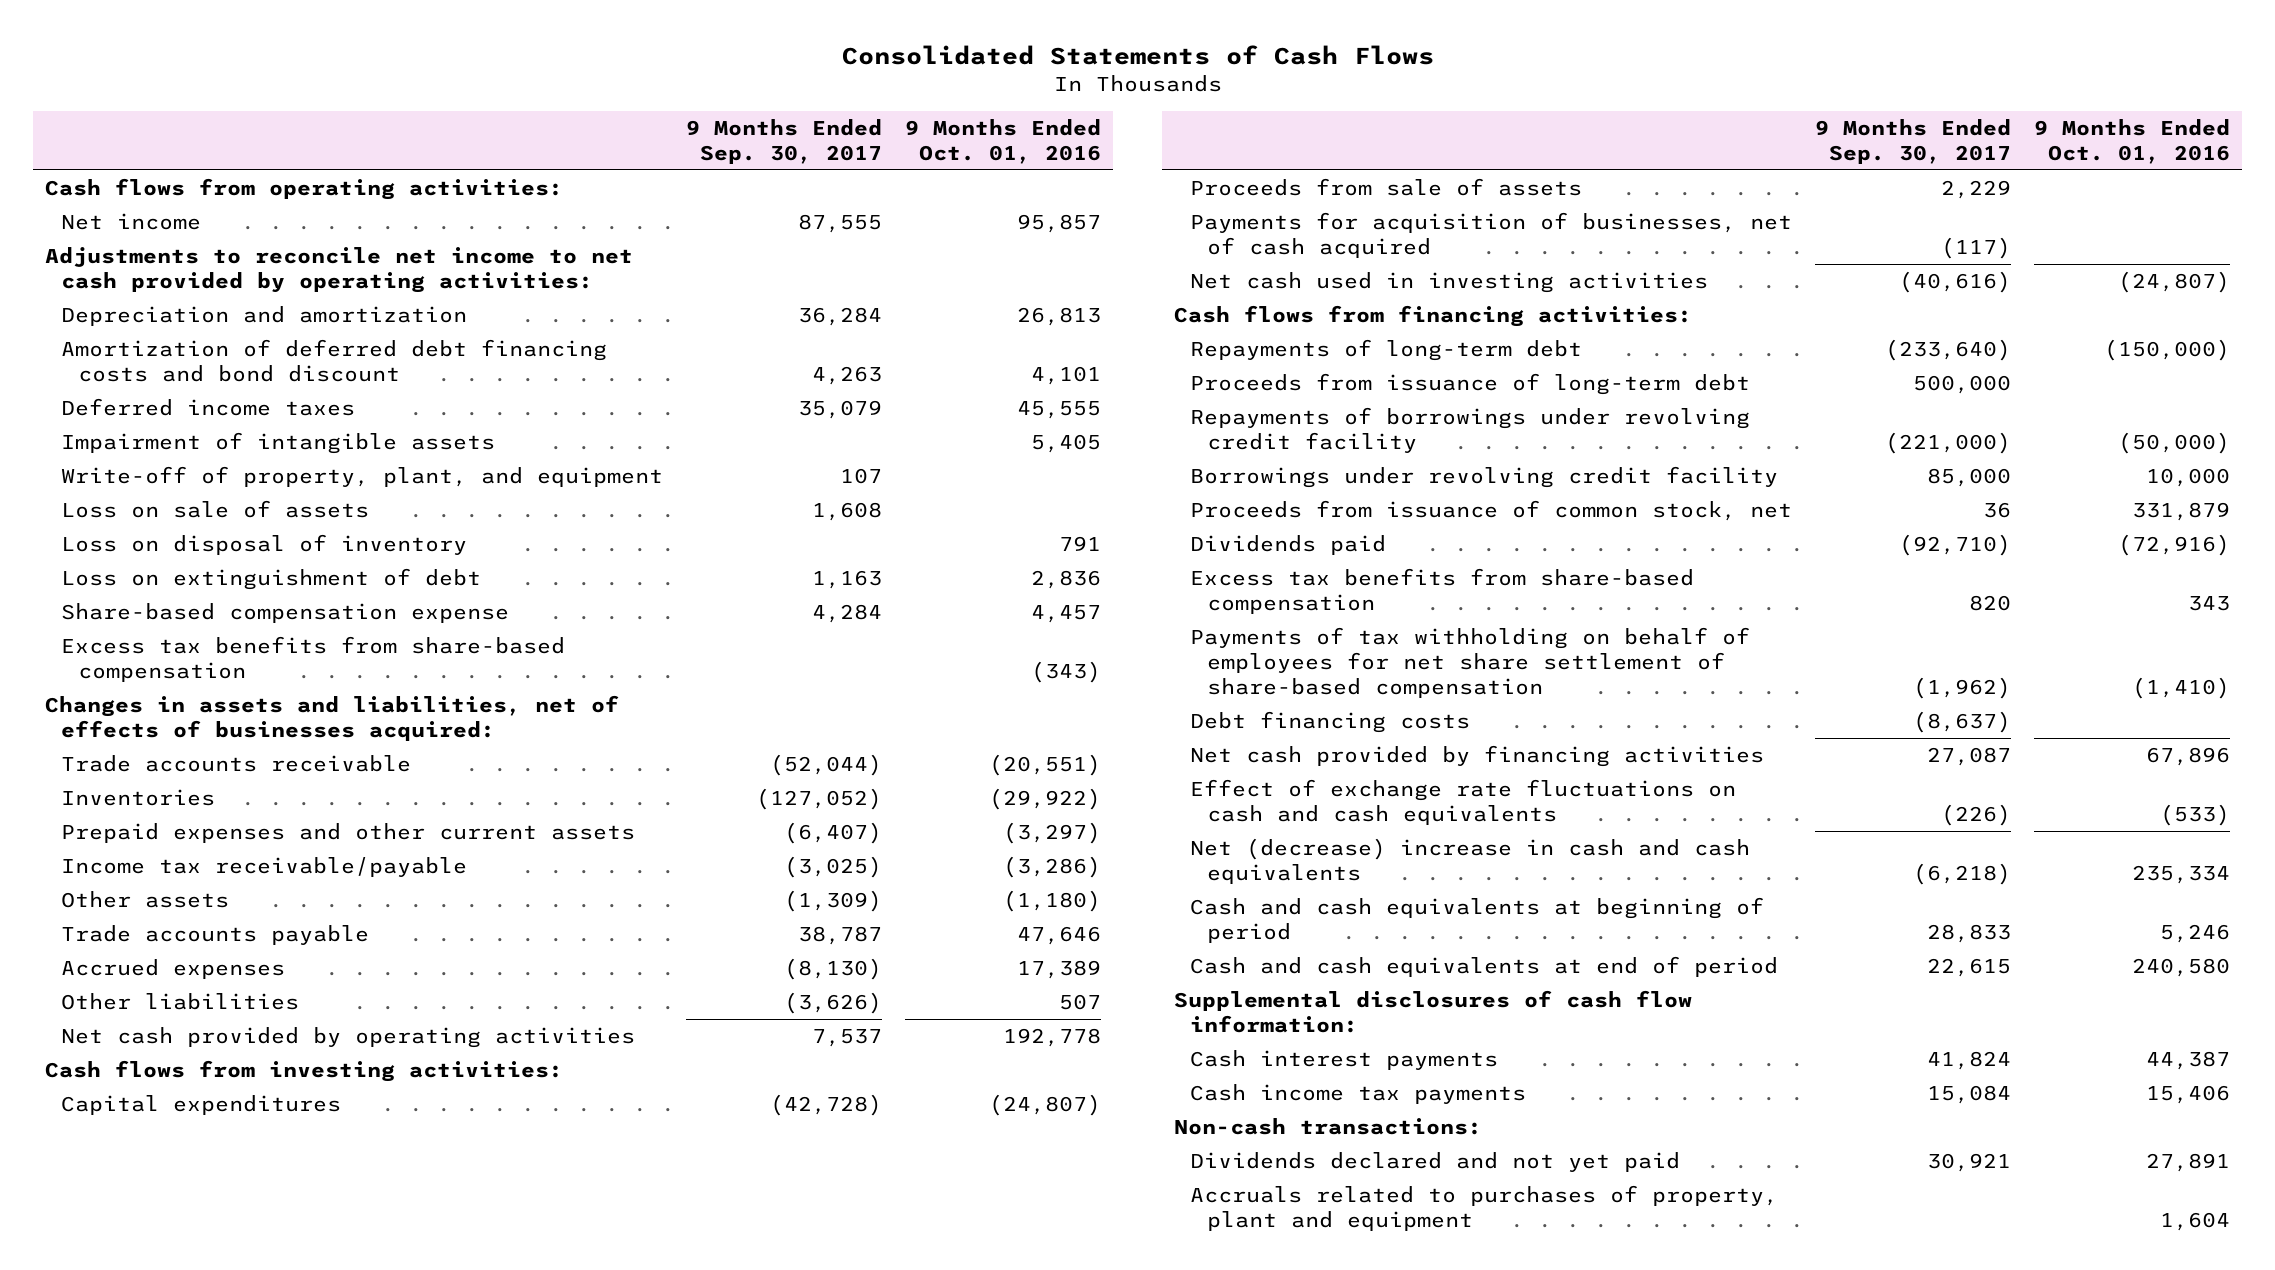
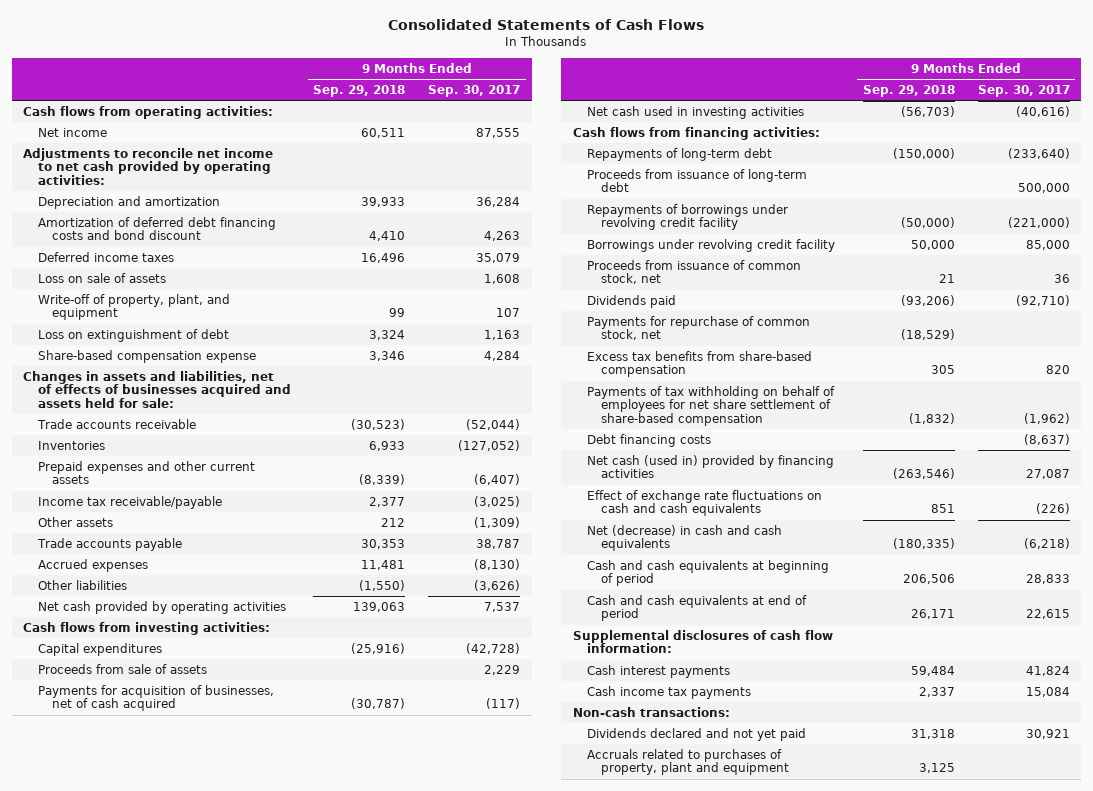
[905,118,1102,164] 9 Months Ended Oct. 01, 2016 -> none
none -> [313,85,406,98] Sep. 29, 2018
[61,432,496,455] Impairment of intangible assets -> none
[61,534,468,556] Loss on disposal of inventory -> none
[61,466,664,488] Write-off of property, plant, and equipment -> [37,293,230,321] Write-off of property, plant, and equipment
[61,636,566,682] Excess tax benefits from share-based compensation -> none
[44,695,619,741] Changes in assets and liabilities, net of effects of businesses acquired: -> [23,370,291,409] Changes in assets and liabilities, net of effects of businesses acquired and assets held for sale:
none -> [586,315,810,341] Payments for repurchase of common stock, net
[1190,745,1765,768] Net cash provided by financing activities -> [586,454,834,479] Net cash (used in) provided by financing activities
[1190,838,1751,884] Net (decrease) increase in cash and cash equivalents -> [586,524,782,552] Net (decrease) in cash and cash equivalents

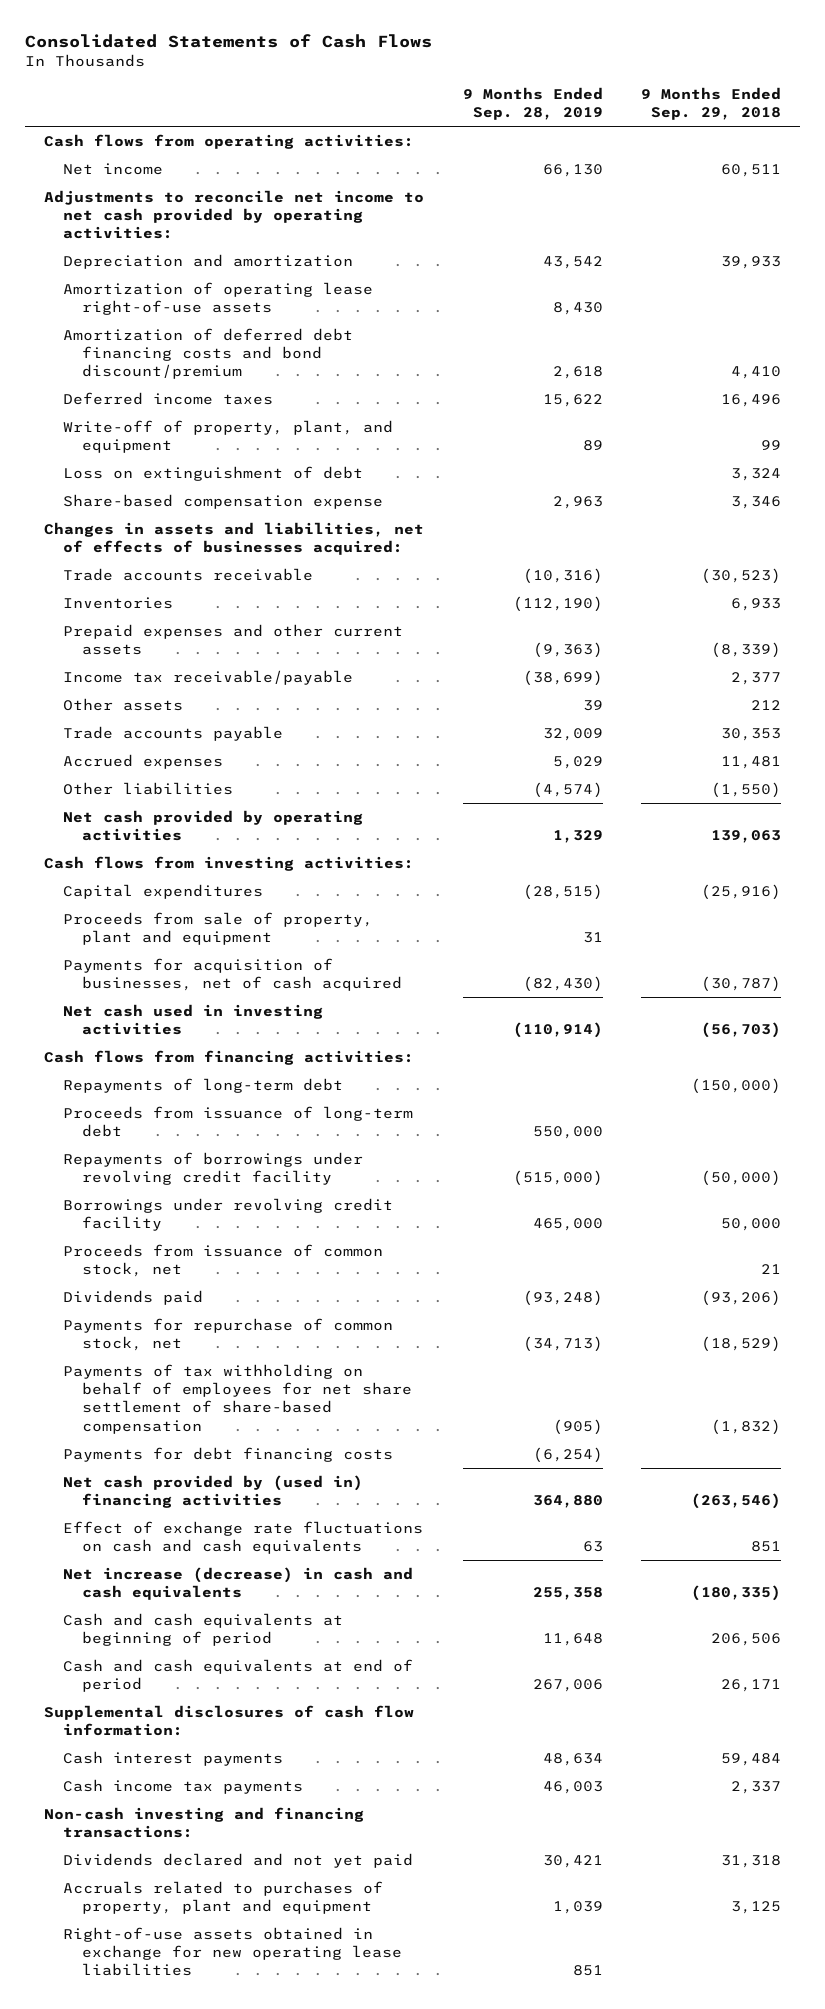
[428,85,521,98] Sep. 30, 2017 -> none
none -> [462,86,603,121] 9 Months Ended Sep. 28, 2019
none -> [63,281,374,316] Amortization of operating lease right-of-use assets
[37,216,276,241] Amortization of deferred debt financing costs and bond discount -> [63,327,354,380] Amortization of deferred debt financing costs and bond discount/premium
[37,272,166,283] Loss on sale of assets -> none
[23,370,291,409] Changes in assets and liabilities, net of effects of businesses acquired and assets held for sale: -> [44,521,425,556] Changes in assets and liabilities, net of effects of businesses acquired:
[37,663,207,674] Proceeds from sale of assets -> none
none -> [63,911,374,946] Proceeds from sale of property, plant and equipment
[586,350,812,378] Excess tax benefits from share-based compensation -> none
[586,433,711,447] Debt financing costs -> [63,1446,394,1462] Payments for debt financing costs
[586,454,834,479] Net cash (used in) provided by financing activities -> [63,1474,364,1509] Net cash provided by (used in) financing activities
[586,524,782,552] Net (decrease) in cash and cash equivalents -> [63,1566,414,1601] Net increase (decrease) in cash and cash equivalents
[572,706,730,717] Non-cash transactions: -> [44,1806,365,1839] Non-cash investing and financing transactions:
none -> [63,1926,403,1977] Right-of-use assets obtained in exchange for new operating lease liabilities

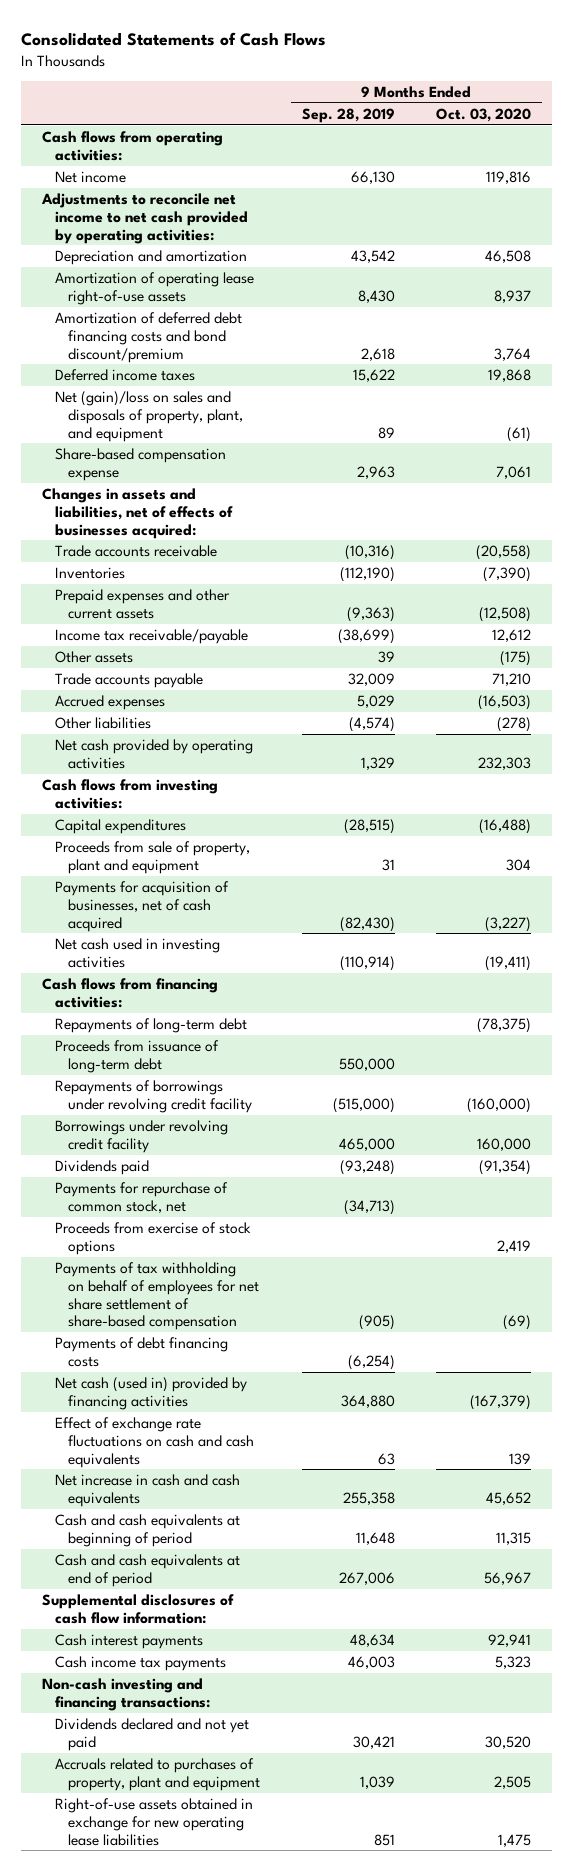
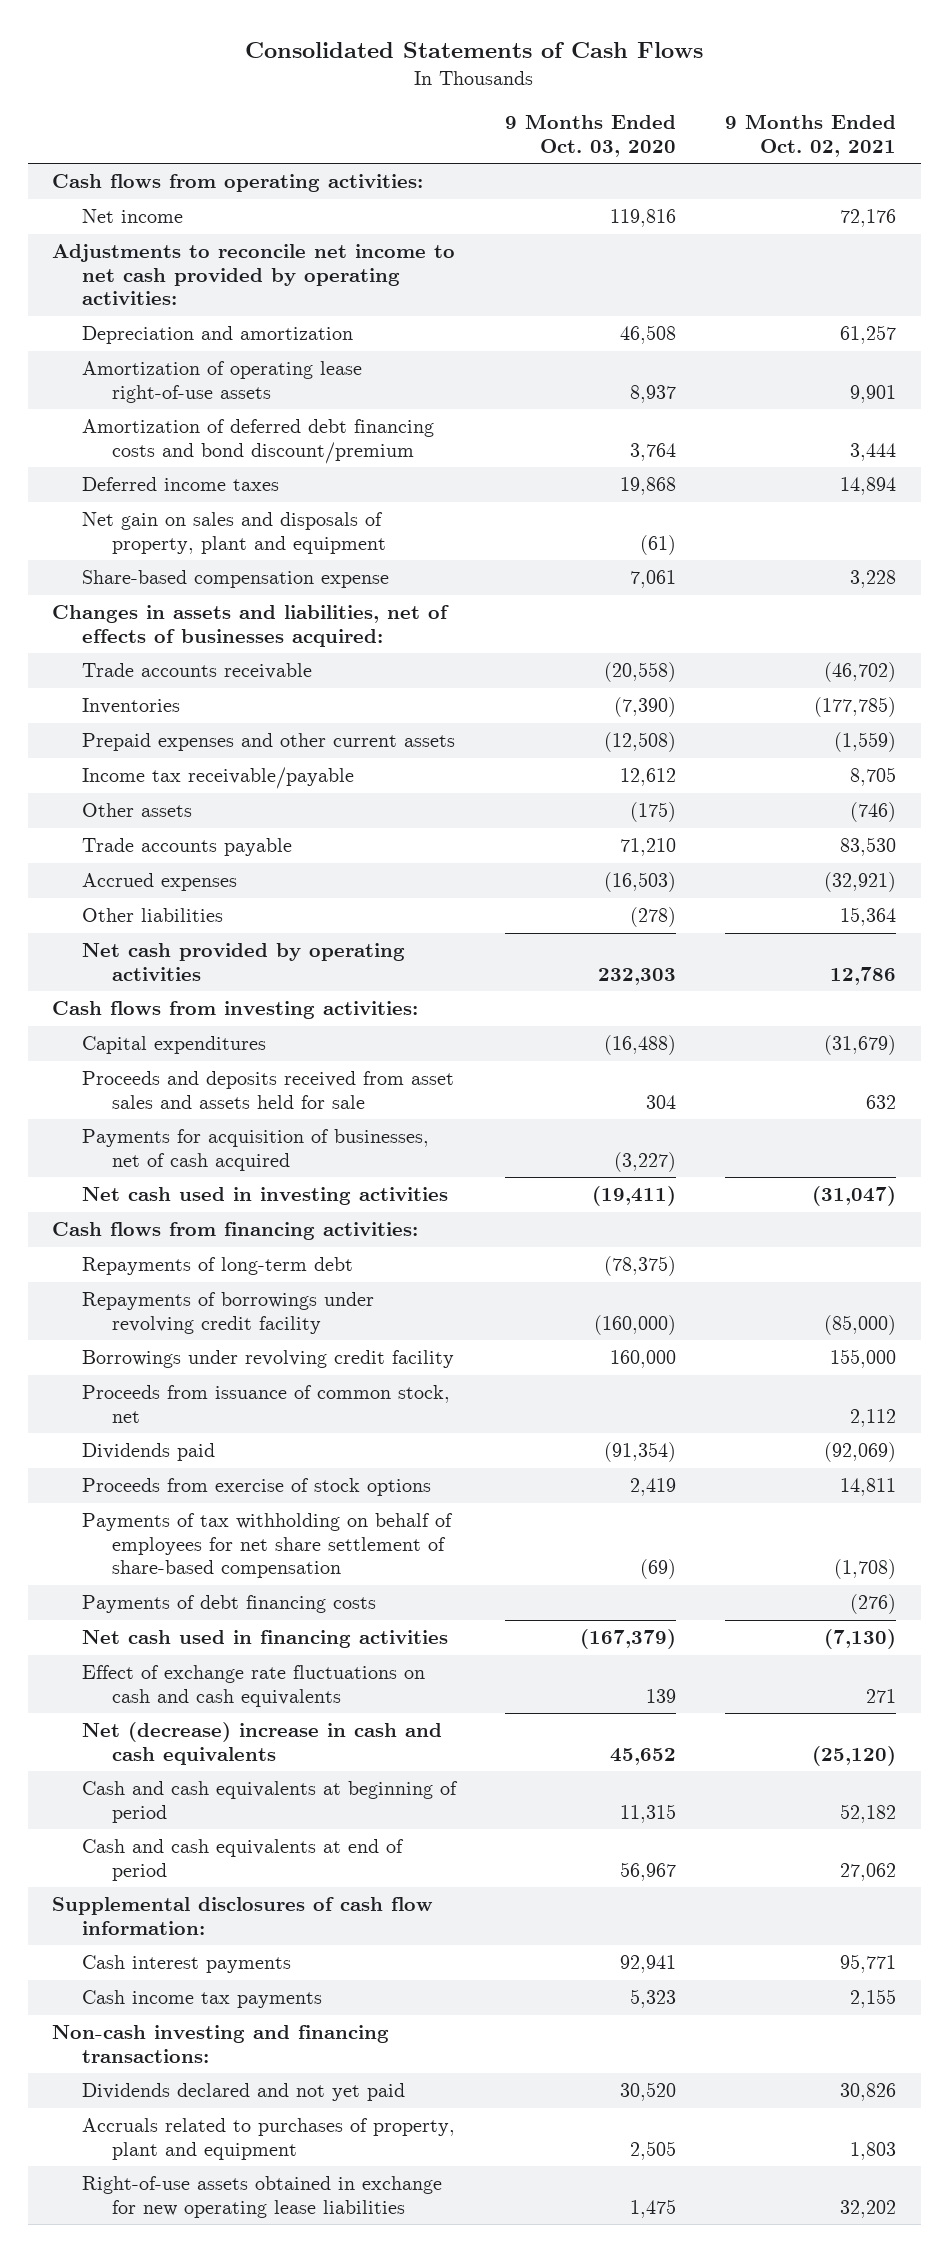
[301,107,395,123] Sep. 28, 2019 -> none
none -> [725,114,897,157] 9 Months Ended Oct. 02, 2021
[54,390,243,442] Net (gain)/loss on sales and disposals of property, plant, and equipment -> [81,512,386,554] Net gain on sales and disposals of property, plant and equipment
[54,840,250,874] Proceeds from sale of property, plant and equipment -> none
none -> [81,1071,454,1109] Proceeds and deposits received from asset sales and assets held for sale
[54,1039,219,1073] Proceeds from issuance of long-term debt -> none
none -> [81,1385,450,1423] Proceeds from issuance of common stock, net
[54,1181,228,1213] Payments for repurchase of common stock, net -> none
[54,1376,247,1410] Net cash (used in) provided by financing activities -> [81,1630,448,1649] Net cash used in financing activities
[54,1473,240,1507] Net increase in cash and cash equivalents -> [81,1722,442,1765] Net (decrease) increase in cash and cash equivalents

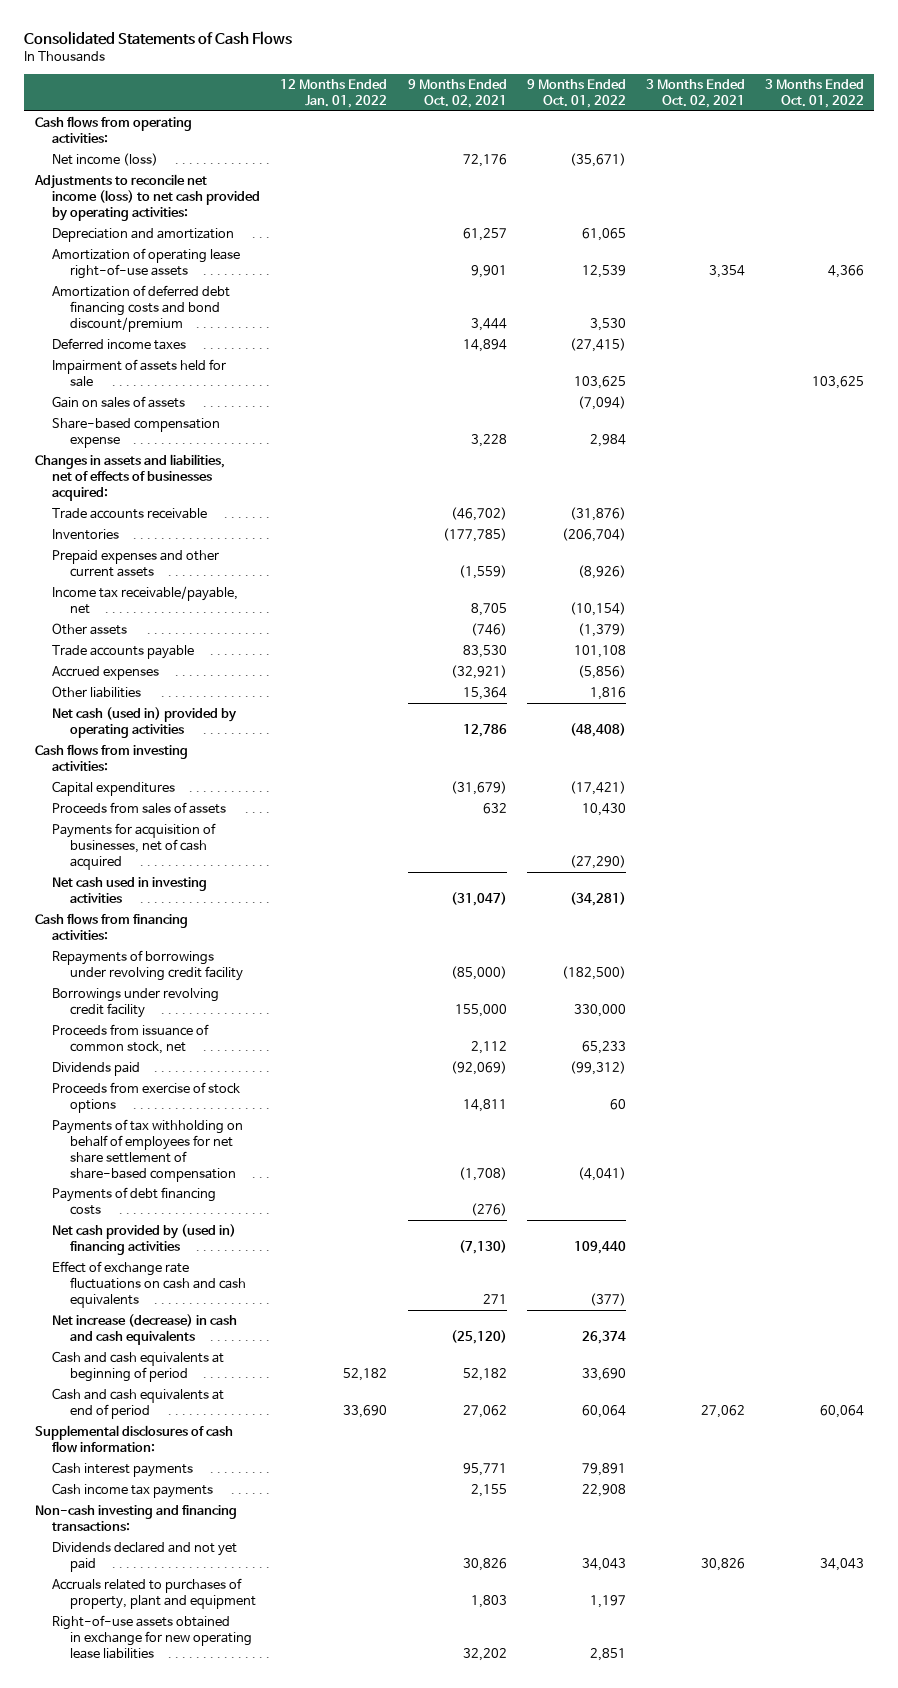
[505,114,677,157] 9 Months Ended Oct. 03, 2020 -> none
none -> [280,79,388,109] 12 Months Ended Jan. 01, 2022
none -> [526,79,626,109] 9 Months Ended Oct. 01, 2022
none -> [645,79,745,109] 3 Months Ended Oct. 02, 2021
none -> [764,79,864,109] 3 Months Ended Oct. 01, 2022
[81,209,183,224] Net income -> [52,152,159,166] Net income (loss)
[52,244,456,306] Adjustments to reconcile net income to net cash provided by operating activities: -> [33,173,261,221] Adjustments to reconcile net income (loss) to net cash provided by operating activities:
[81,512,386,554] Net gain on sales and disposals of property, plant and equipment -> none
none -> [52,358,227,387] Impairment of assets held for sale
none -> [52,395,186,408] Gain on sales of assets
[81,767,354,790] Income tax receivable/payable -> [52,585,239,614] Income tax receivable/payable, net
[81,943,405,981] Net cash provided by operating activities -> [52,706,238,738] Net cash (used in) provided by operating activities
[81,1071,454,1109] Proceeds and deposits received from asset sales and assets held for sale -> [52,801,227,814] Proceeds from sales of assets
[81,1257,353,1276] Repayments of long-term debt -> none
[81,1630,448,1649] Net cash used in financing activities -> [52,1223,237,1255] Net cash provided by (used in) financing activities
[81,1722,442,1765] Net (decrease) increase in cash and cash equivalents -> [52,1313,238,1345] Net increase (decrease) in cash and cash equivalents

